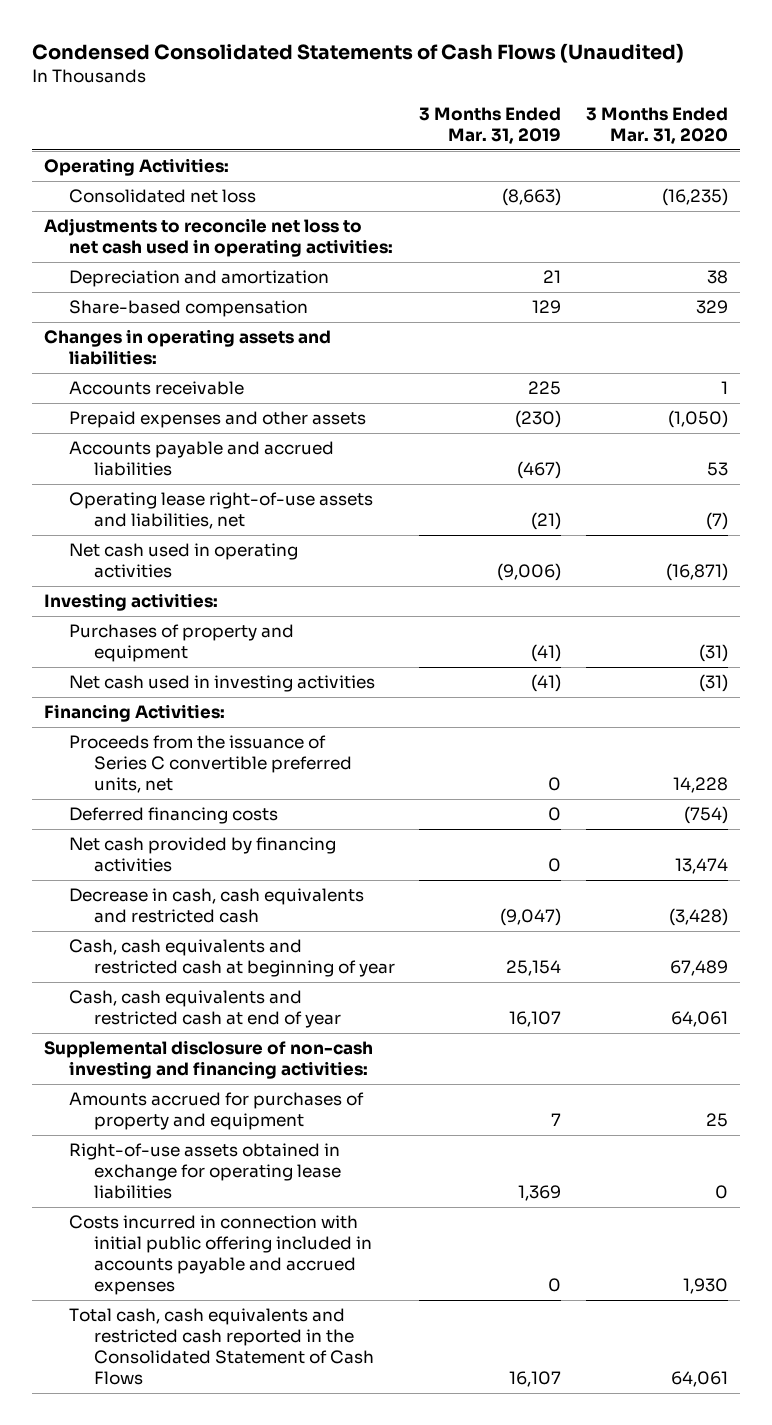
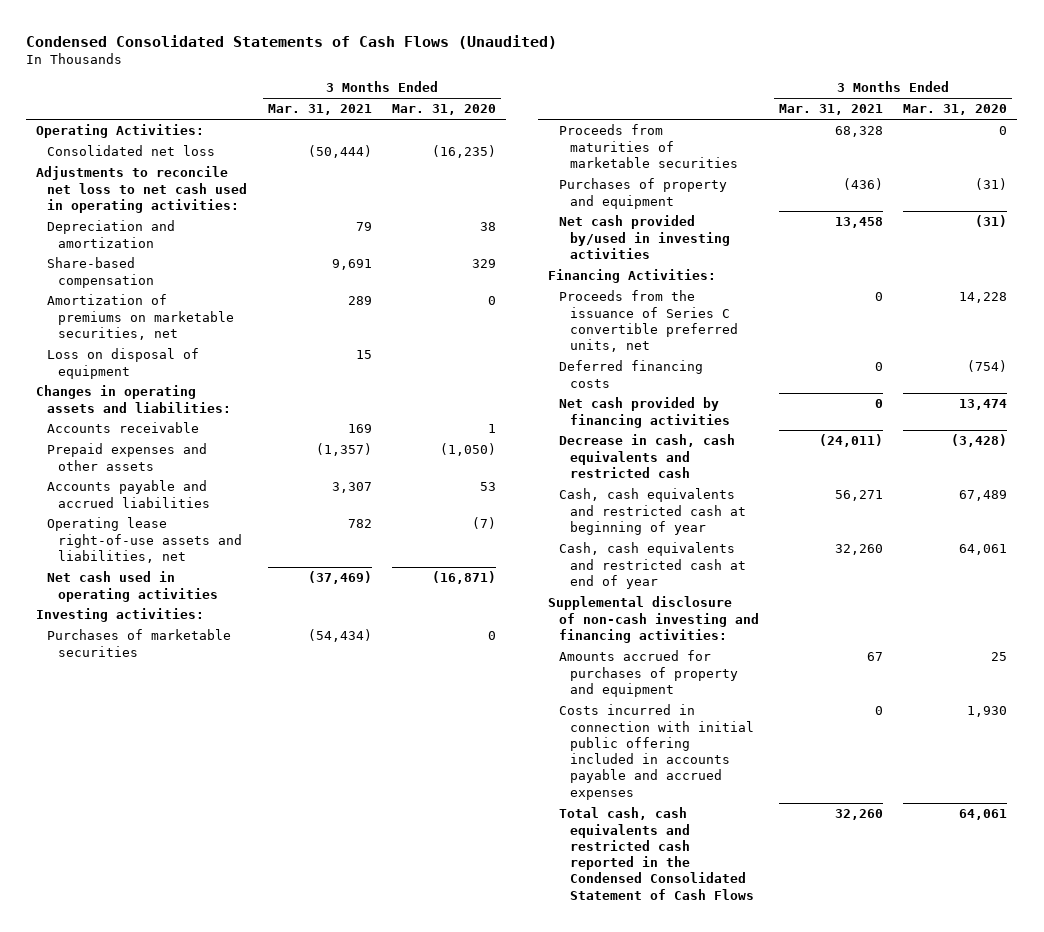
[419,107,562,144] 3 Months Ended Mar. 31, 2019 -> none
none -> [267,104,372,116] Mar. 31, 2021
none -> [47,294,235,340] Amortization of premiums on marketable securities, net
none -> [47,348,200,379] Loss on disposal of equipment
none -> [47,629,232,657] Purchases of marketable securities
none -> [559,124,739,168] Proceeds from maturities of marketable securities
[69,675,376,693] Net cash used in investing activities -> [559,215,731,259] Net cash provided by/used in investing activities
[69,1143,342,1200] Right-of-use assets obtained in exchange for operating lease liabilities -> none
[69,1308,375,1385] Total cash, cash equivalents and restricted cash reported in the Consolidated Statement of Cash Flows -> [559,807,755,900] Total cash, cash equivalents and restricted cash reported in the Condensed Consolidated Statement of Cash Flows

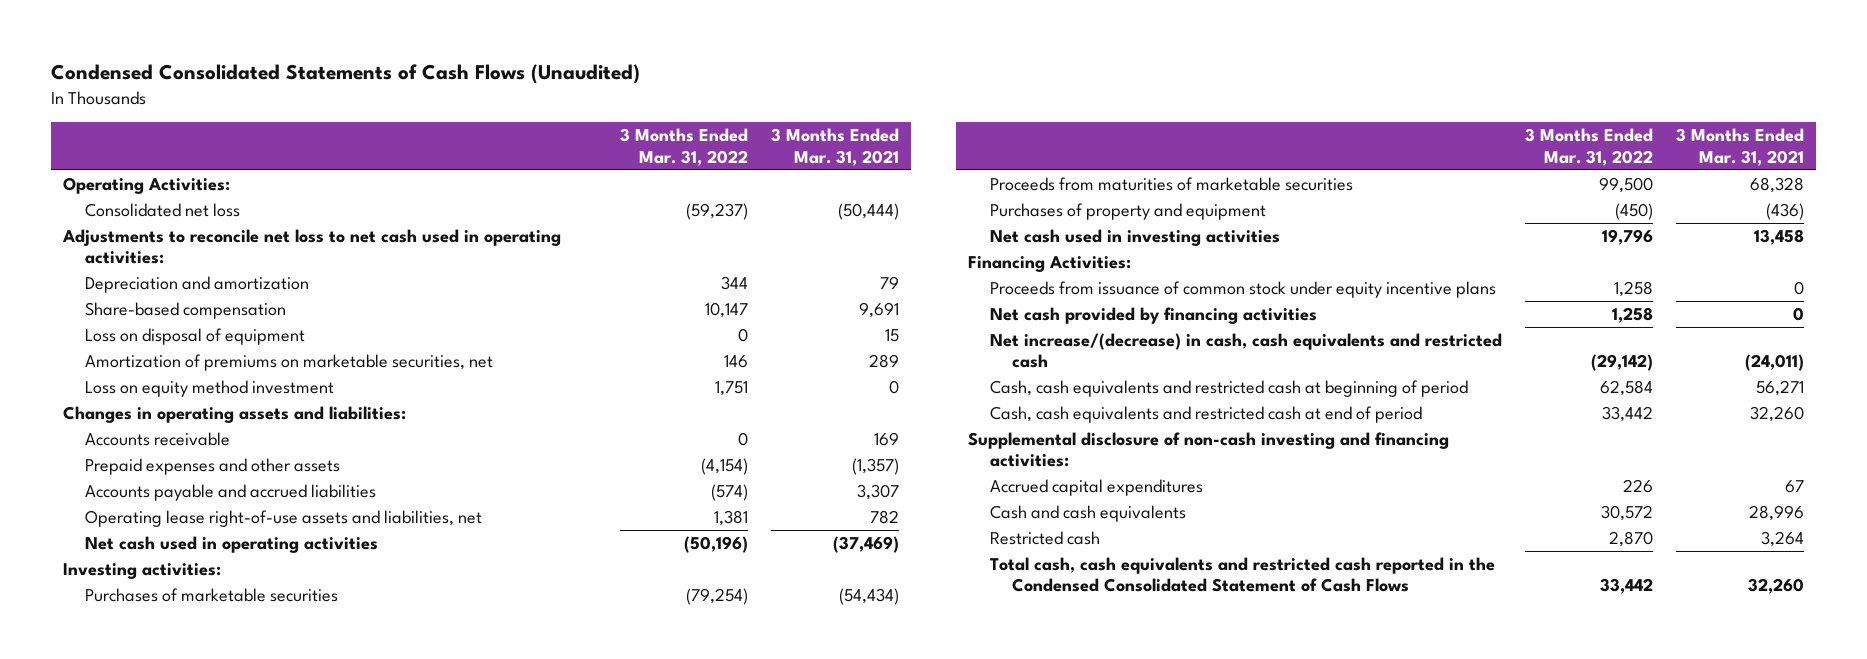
[391,104,496,116] Mar. 31, 2020 -> none
none -> [619,128,748,166] 3 Months Ended Mar. 31, 2022
[47,294,235,340] Amortization of premiums on marketable securities, net -> [84,353,493,371] Amortization of premiums on marketable securities, net
none -> [84,379,334,397] Loss on equity method investment
[559,215,731,259] Net cash provided by/used in investing activities -> [989,228,1280,246] Net cash used in investing activities
[559,290,739,353] Proceeds from the issuance of Series C convertible preferred units, net -> none
[559,360,704,388] Deferred financing costs -> none
none -> [989,280,1496,298] Proceeds from issuance of common stock under equity incentive plans
[559,434,736,478] Decrease in cash, cash equivalents and restricted cash -> [989,332,1502,369] Net increase/(decrease) in cash, cash equivalents and restricted cash
[559,488,747,535] Cash, cash equivalents and restricted cash at beginning of year -> [989,379,1468,397] Cash, cash equivalents and restricted cash at beginning of period
[559,542,747,589] Cash, cash equivalents and restricted cash at end of year -> [989,405,1422,423] Cash, cash equivalents and restricted cash at end of period
[559,704,755,800] Costs incurred in connection with initial public offering included in accounts payable and accrued expenses -> none
[559,650,739,697] Amounts accrued for purchases of property and equipment -> [989,478,1203,496] Accrued capital expenditures
none -> [989,504,1186,522] Cash and cash equivalents
none -> [989,530,1100,545] Restricted cash

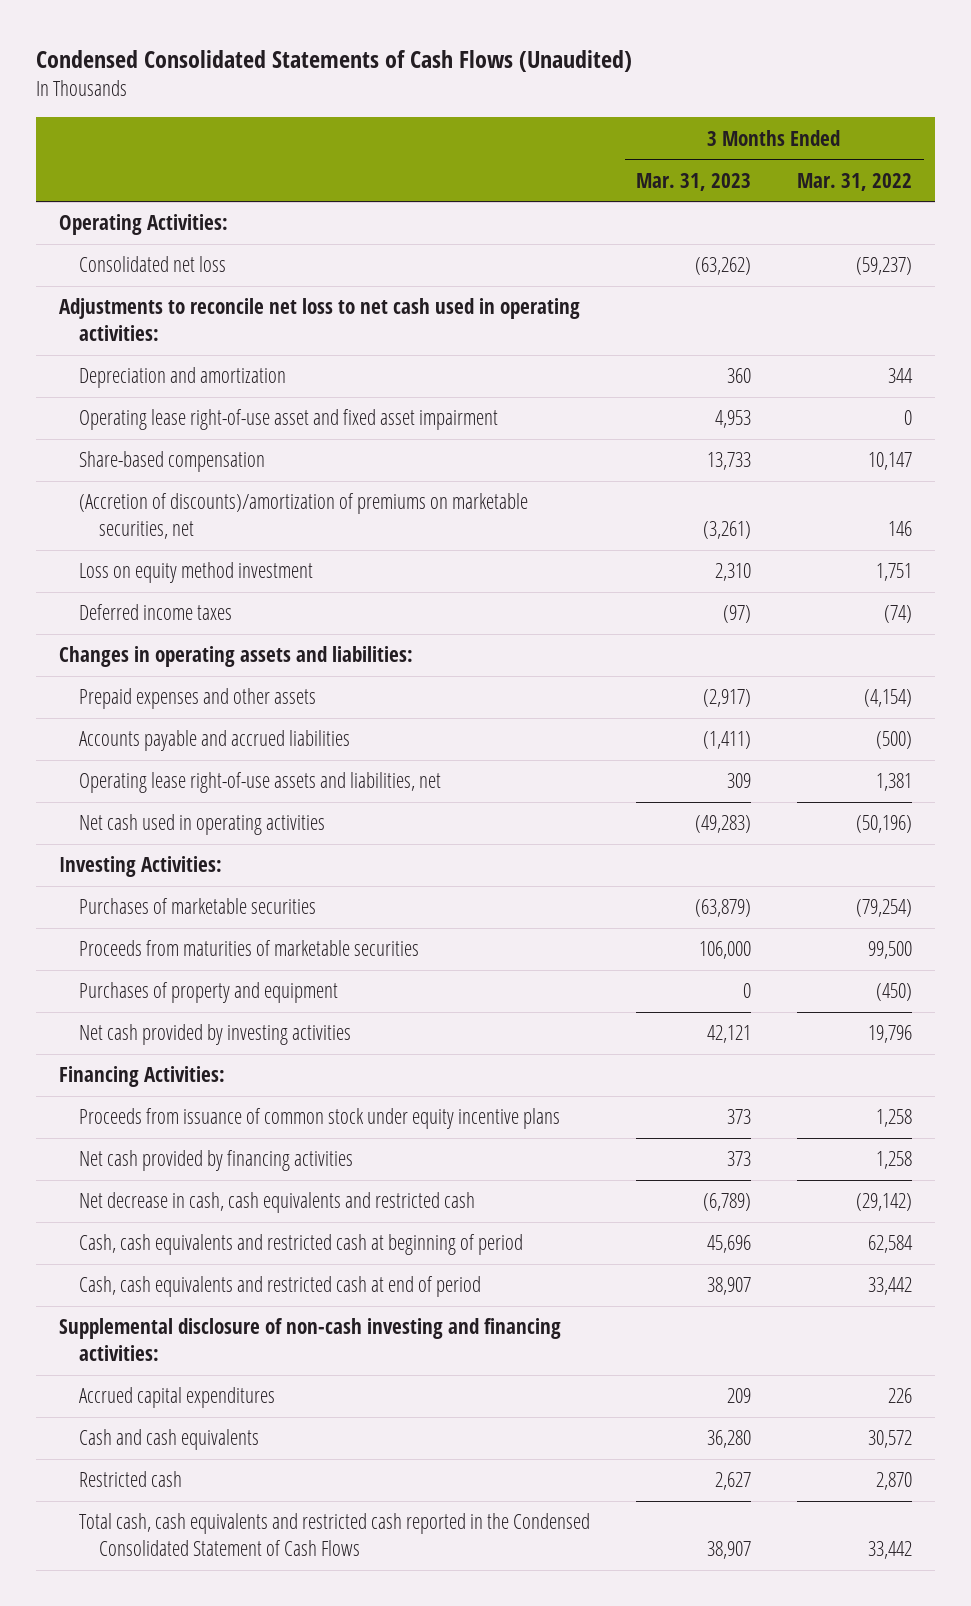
[770,128,899,166] 3 Months Ended Mar. 31, 2021 -> none
none -> [636,172,752,191] Mar. 31, 2023
none -> [79,409,499,431] Operating lease right-of-use asset and fixed asset impairment
[84,327,305,345] Loss on disposal of equipment -> none
[84,353,493,371] Amortization of premiums on marketable securities, net -> [79,493,529,539] (Accretion of discounts)/amortization of premiums on marketable securities, net
none -> [79,604,233,621] Deferred income taxes
[84,431,230,446] Accounts receivable -> none
[710,483,748,501] (574) -> [876,731,913,750] (500)
[62,562,221,579] Investing activities: -> [59,856,223,878] Investing Activities:
[989,228,1280,246] Net cash used in investing activities -> [79,1024,352,1046] Net cash provided by investing activities
[989,332,1502,369] Net increase/(decrease) in cash, cash equivalents and restricted cash -> [79,1192,476,1214] Net decrease in cash, cash equivalents and restricted cash

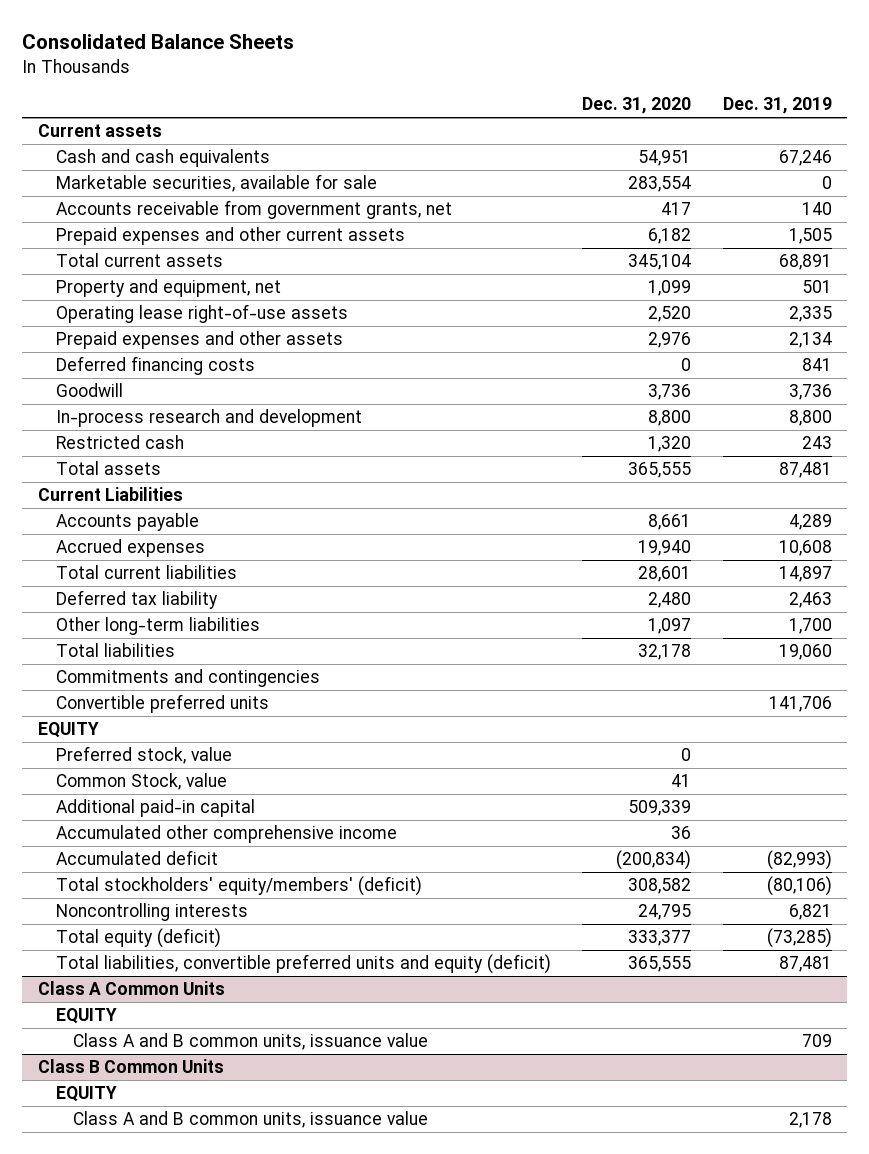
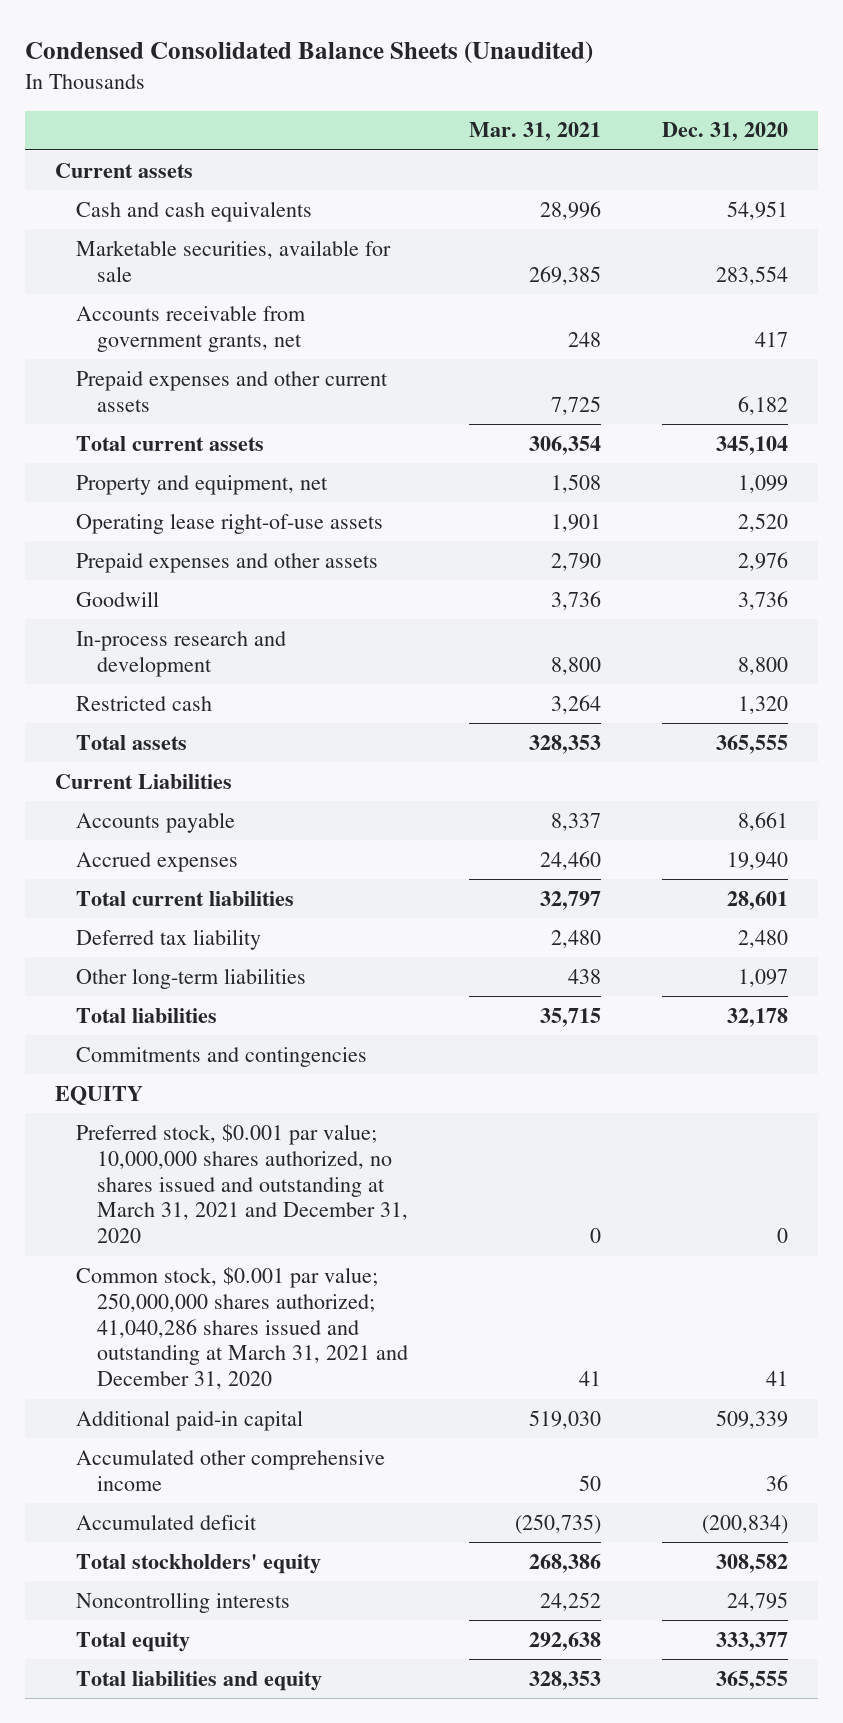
[21,34,294,50] Consolidated Balance Sheets -> [24,40,593,64] Condensed Consolidated Balance Sheets (Unaudited)
[722,97,832,115] Dec. 31, 2019 -> none
none -> [469,122,602,142] Mar. 31, 2021
[55,356,255,376] Deferred financing costs -> none
[55,694,269,714] Convertible preferred units -> none
[55,746,232,765] Preferred stock, value -> [76,1123,409,1244] Preferred stock, $0.001 par value; 10,000,000 shares authorized, no shares issued and outstanding at March 31, 2021 and December 31, 2020
[55,773,227,791] Common Stock, value -> [76,1266,409,1390] Common stock, $0.001 par value; 250,000,000 shares authorized; 41,040,286 shares issued and outstanding at March 31, 2021 and December 31, 2020
[55,876,422,897] Total stockholders' equity/members' (deficit) -> [76,1553,322,1574] Total stockholders' equity
[37,981,225,996] Class A Common Units -> none
[55,1008,117,1025] EQUITY -> none
[73,1033,429,1051] Class A and B common units, issuance value -> none
[37,1059,224,1074] Class B Common Units -> none
[55,1086,117,1103] EQUITY -> none
[73,1111,429,1129] Class A and B common units, issuance value -> none
[55,928,221,949] Total equity (deficit) -> [76,1631,191,1652] Total equity
[55,954,551,975] Total liabilities, convertible preferred units and equity (deficit) -> [76,1670,323,1691] Total liabilities and equity

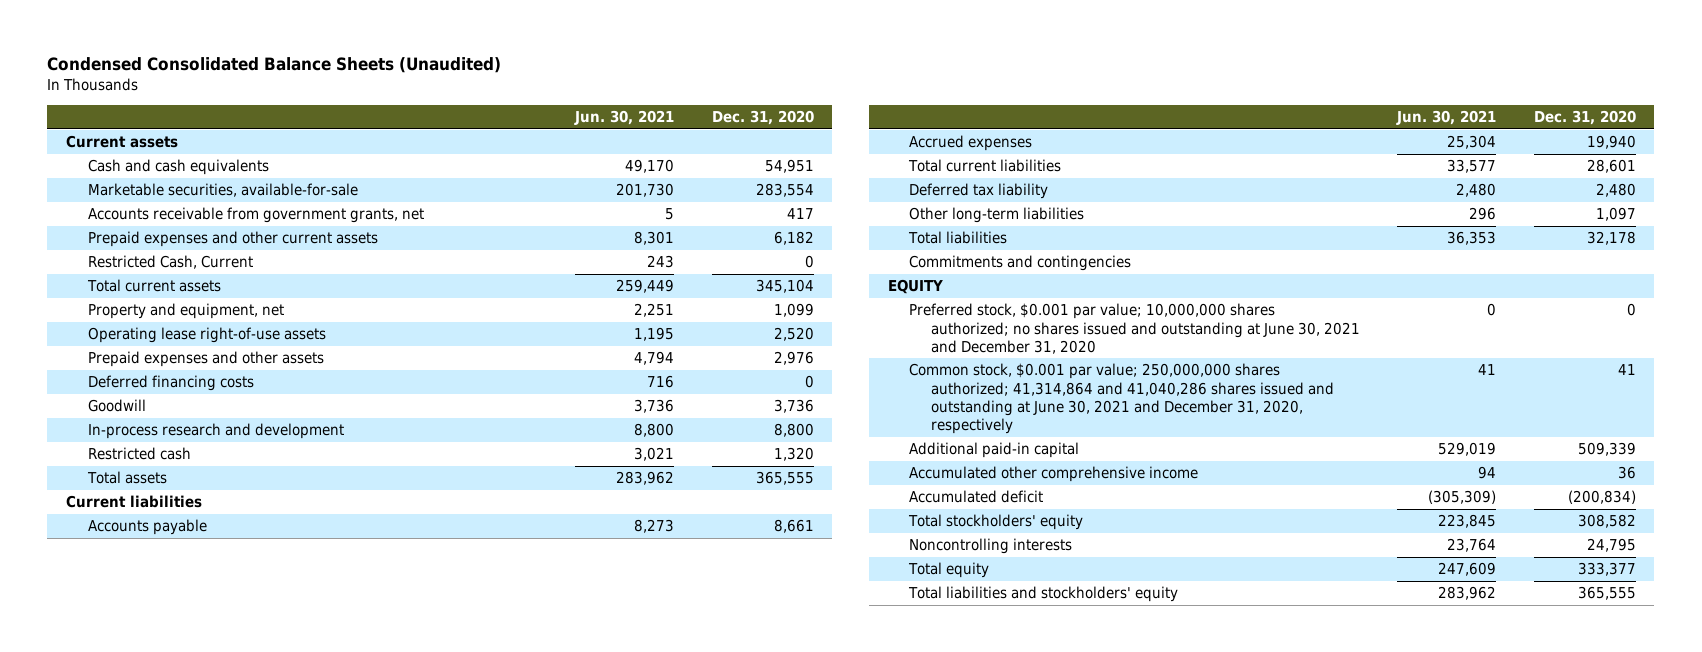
[469,122,602,142] Mar. 31, 2021 -> none
none -> [574,110,675,126] Jun. 30, 2021
[76,239,392,282] Marketable securities, available for sale -> [87,183,358,198] Marketable securities, available-for-sale
none -> [87,255,253,270] Restricted Cash, Current
none -> [87,375,254,392] Deferred financing costs
[55,773,233,789] Current Liabilities -> [65,495,202,509] Current liabilities
[76,1123,409,1244] Preferred stock, $0.001 par value; 10,000,000 shares authorized, no shares issued and outstanding at March 31, 2021 and December 31, 2020 -> [909,303,1360,354] Preferred stock, $0.001 par value; 10,000,000 shares authorized; no shares issued and outstanding at June 30, 2021 and December 31, 2020
[76,1266,409,1390] Common stock, $0.001 par value; 250,000,000 shares authorized; 41,040,286 shares issued and outstanding at March 31, 2021 and December 31, 2020 -> [909,363,1334,435] Common stock, $0.001 par value; 250,000,000 shares authorized; 41,314,864 and 41,040,286 shares issued and outstanding at June 30, 2021 and December 31, 2020, respectively
[76,1670,323,1691] Total liabilities and equity -> [908,586,1179,603] Total liabilities and stockholders' equity

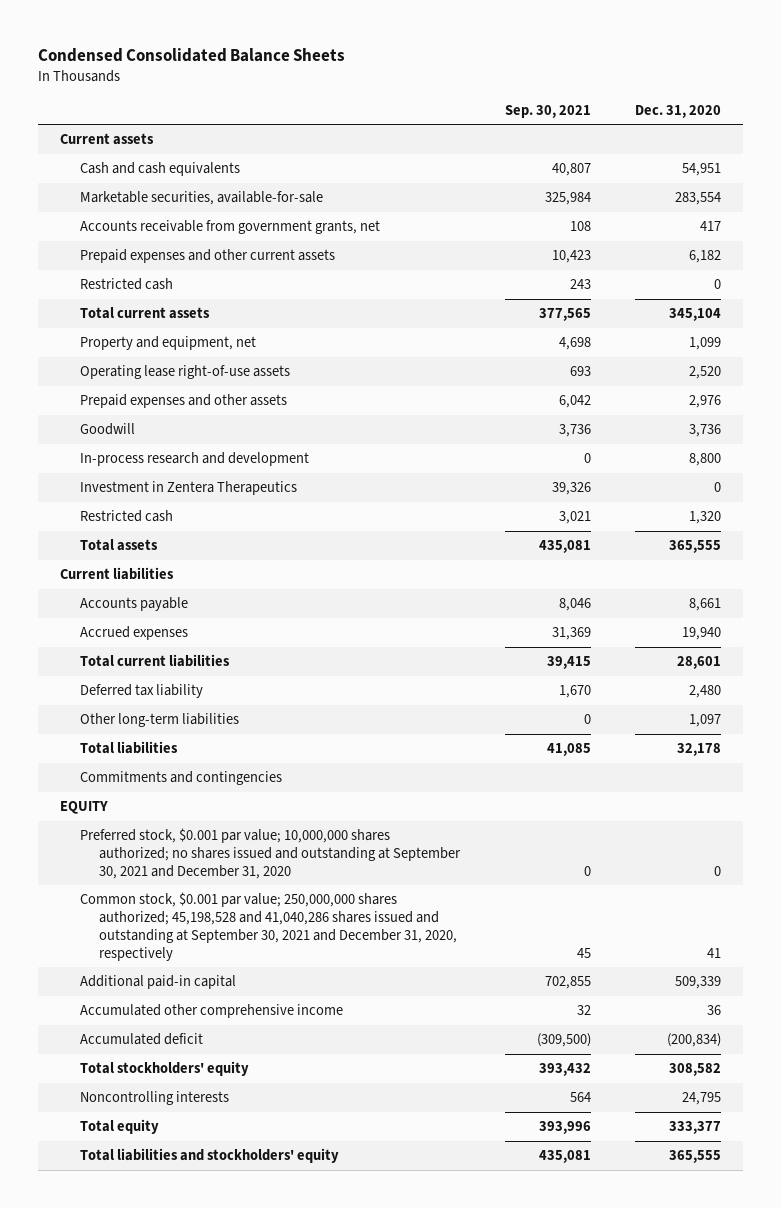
[47,57,502,74] Condensed Consolidated Balance Sheets (Unaudited) -> [38,47,346,62] Condensed Consolidated Balance Sheets
[574,110,675,126] Jun. 30, 2021 -> none
none -> [504,104,591,118] Sep. 30, 2021
[87,255,253,270] Restricted Cash, Current -> [79,278,173,291] Restricted cash
[87,375,254,392] Deferred financing costs -> none
none -> [79,481,297,496] Investment in Zentera Therapeutics
[909,303,1360,354] Preferred stock, $0.001 par value; 10,000,000 shares authorized; no shares issued and outstanding at June 30, 2021 and December 31, 2020 -> [79,828,462,879] Preferred stock, $0.001 par value; 10,000,000 shares authorized; no shares issued and outstanding at September 30, 2021 and December 31, 2020
[909,363,1334,435] Common stock, $0.001 par value; 250,000,000 shares authorized; 41,314,864 and 41,040,286 shares issued and outstanding at June 30, 2021 and December 31, 2020, respectively -> [79,892,458,961] Common stock, $0.001 par value; 250,000,000 shares authorized; 45,198,528 and 41,040,286 shares issued and outstanding at September 30, 2021 and December 31, 2020, respectively

